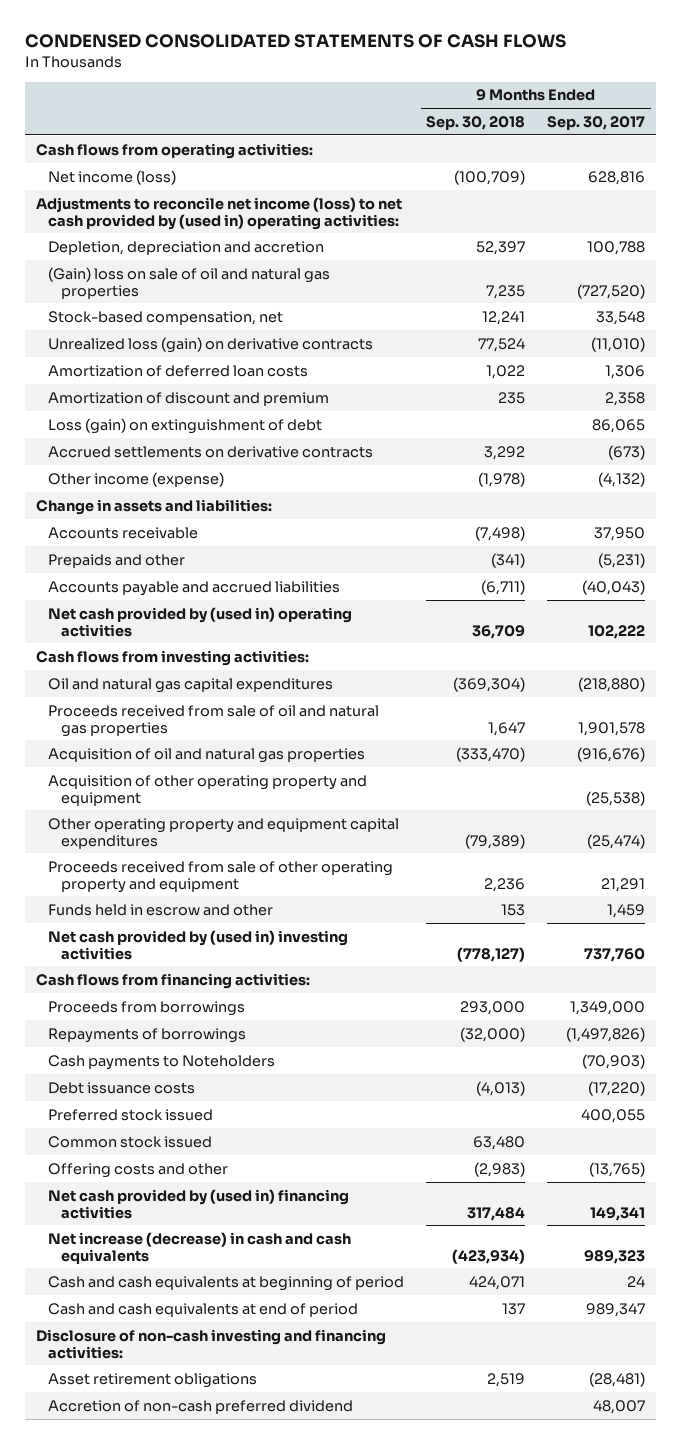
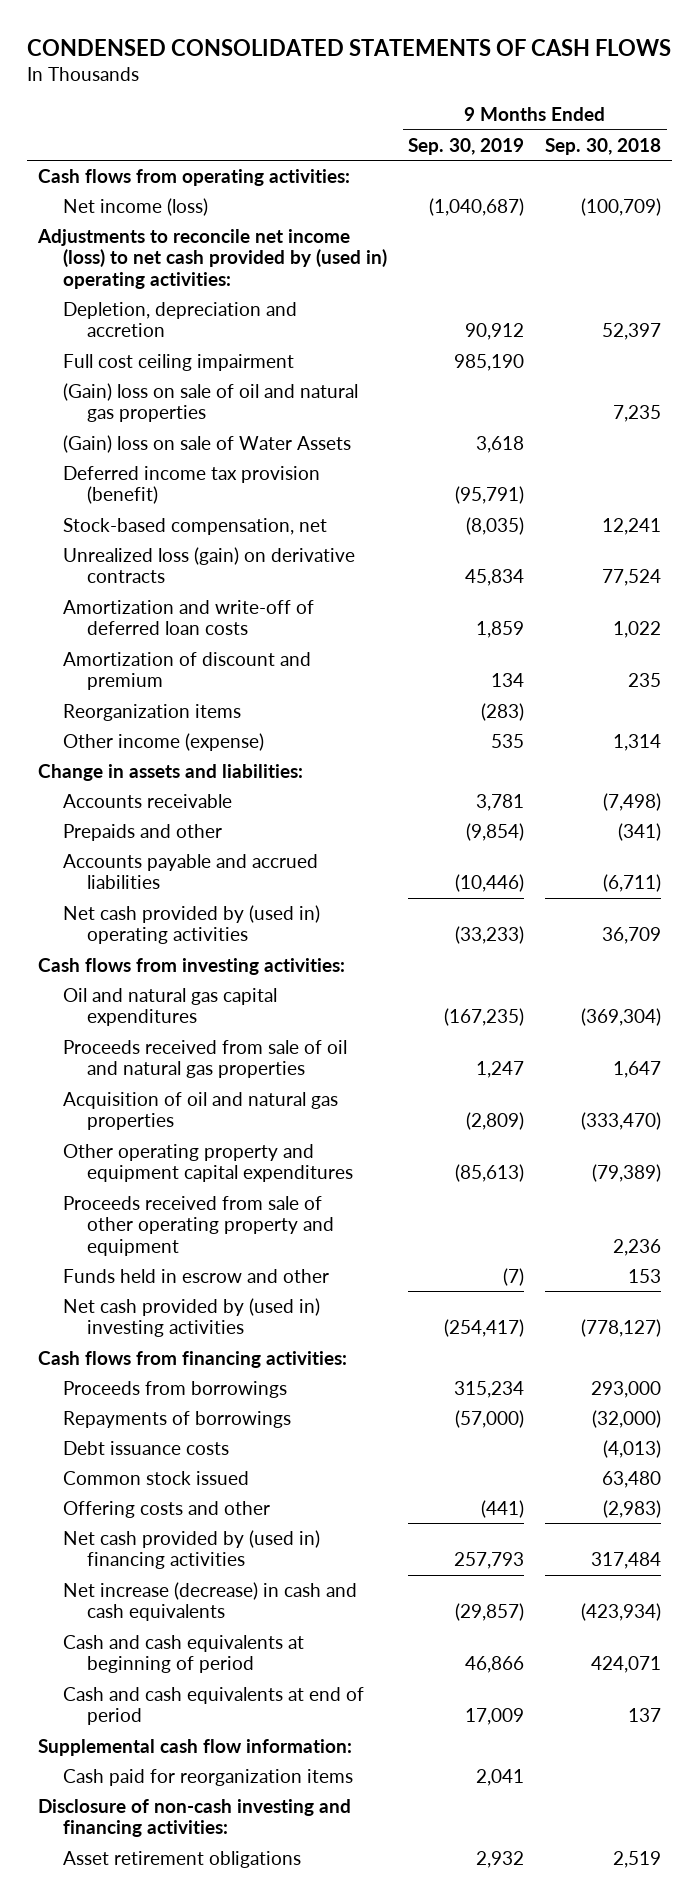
[547,115,646,130] Sep. 30, 2017 -> none
none -> [408,137,525,155] Sep. 30, 2019
none -> [62,353,294,371] Full cost ceiling impairment
none -> [62,434,351,453] (Gain) loss on sale of Water Assets
none -> [62,465,320,505] Deferred income tax provision (benefit)
[48,364,309,377] Amortization of deferred loan costs -> [62,599,314,636] Amortization and write-off of deferred loan costs
[48,417,323,434] Loss (gain) on extinguishment of debt -> none
[48,445,374,458] Accrued settlements on derivative contracts -> none
none -> [62,703,241,721] Reorganization items
[478,471,526,487] (1,978) -> [613,733,662,751] 1,314
[48,774,368,806] Acquisition of other operating property and equipment -> none
[48,1054,276,1070] Cash payments to Noteholders -> none
[48,1108,214,1121] Preferred stock issued -> none
none -> [38,1738,353,1756] Supplemental cash flow information:
none -> [62,1768,353,1786] Cash paid for reorganization items
[48,1399,354,1414] Accretion of non-cash preferred dividend -> none

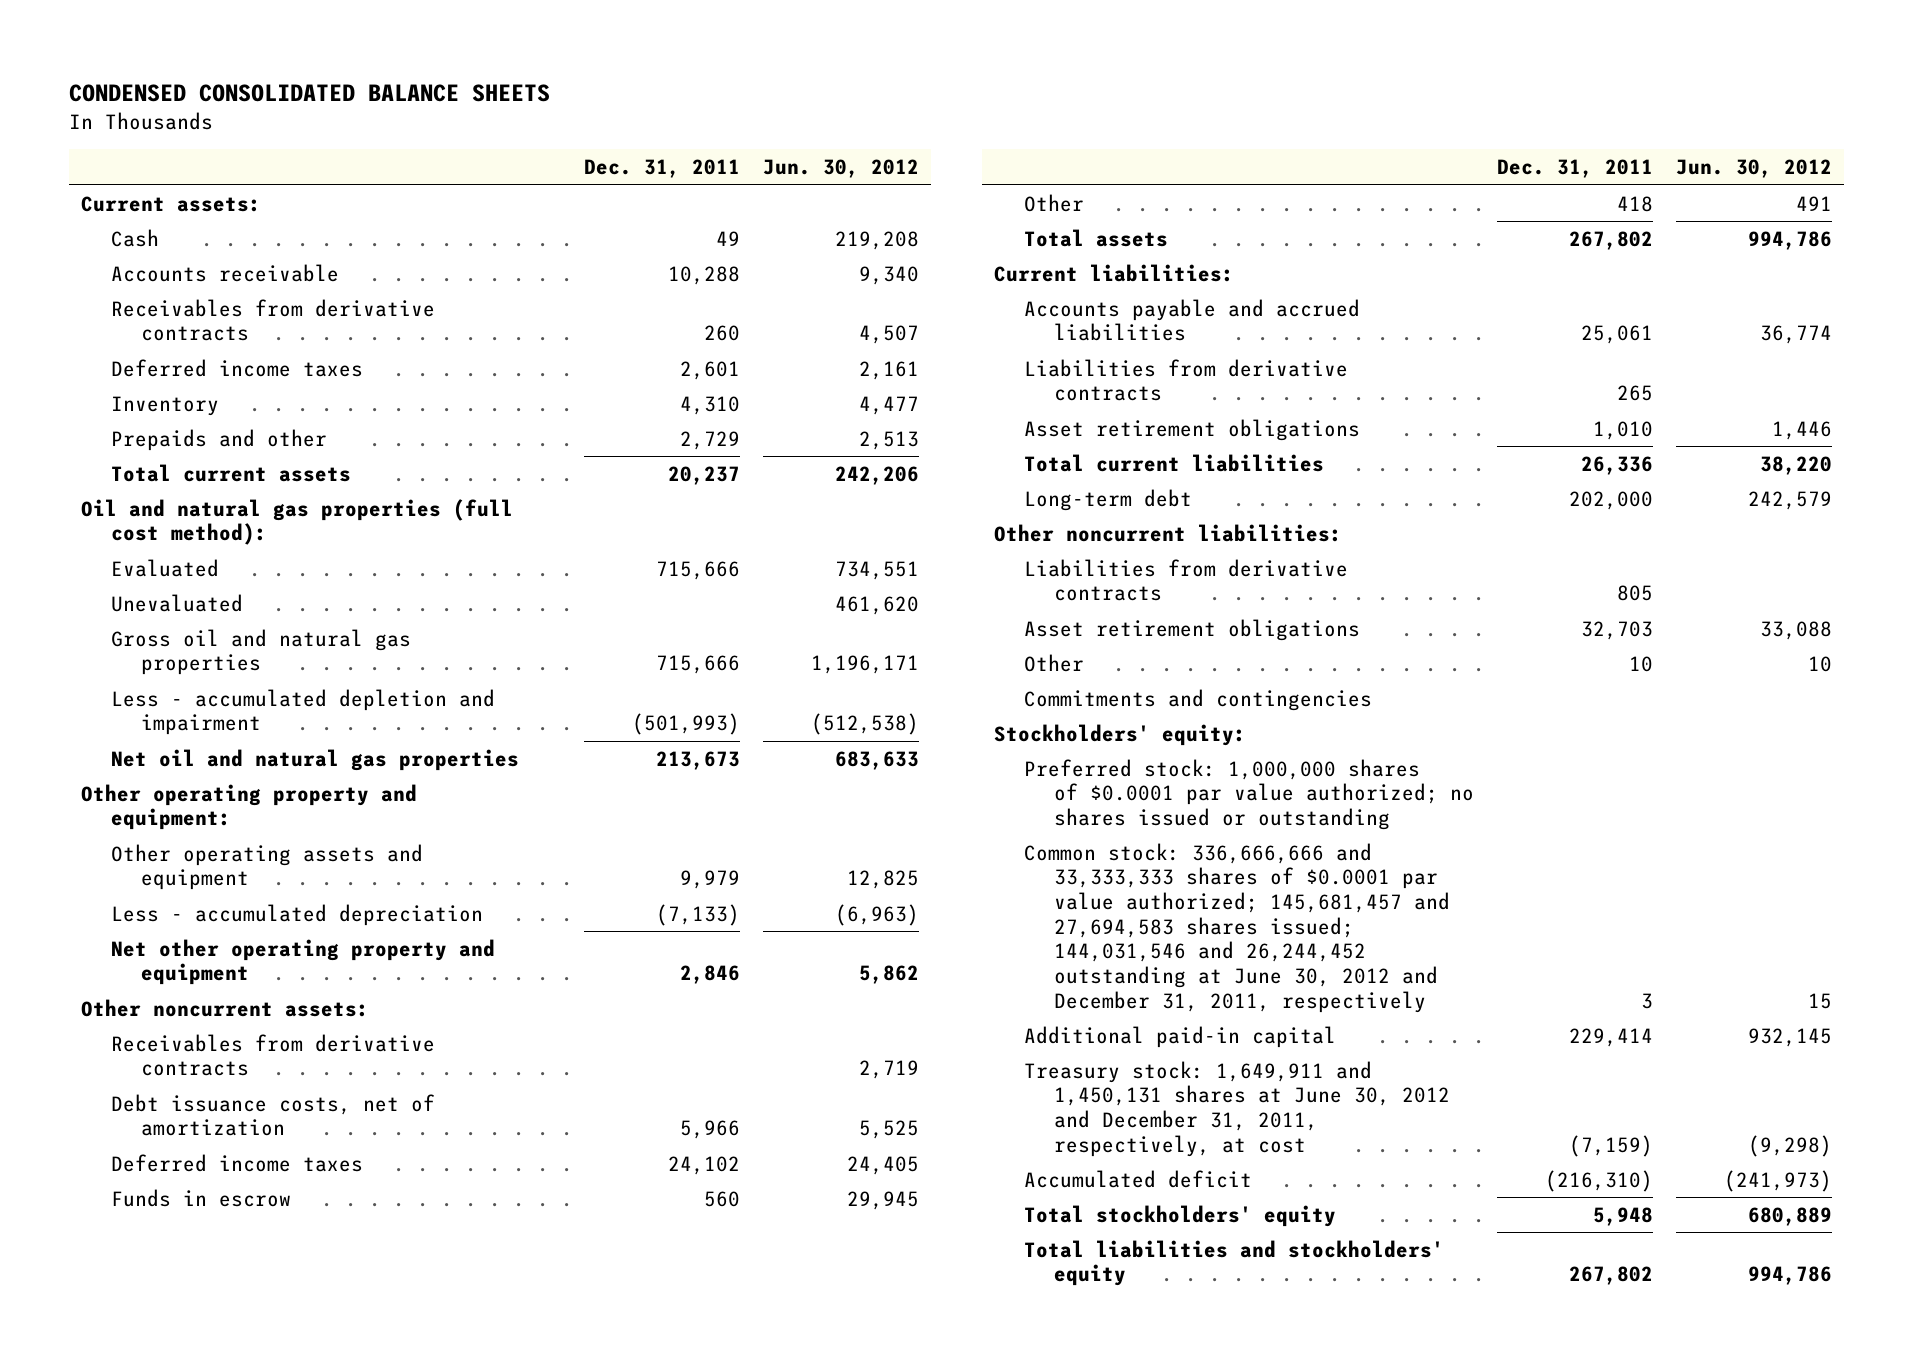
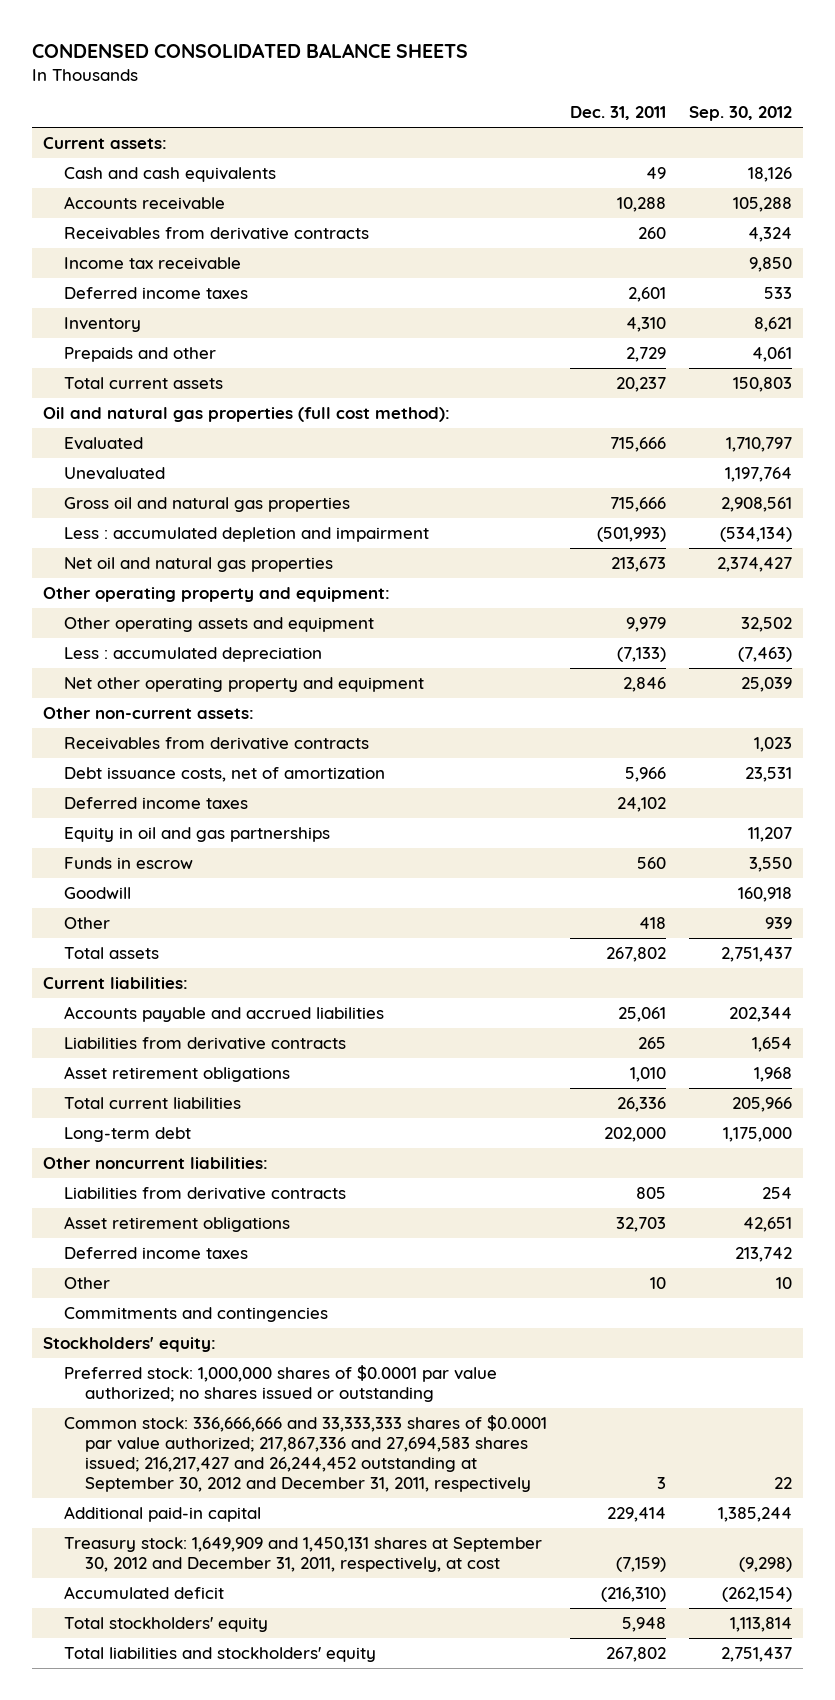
[763,159,920,179] Jun. 30, 2012 -> none
none -> [688,106,792,122] Sep. 30, 2012
[111,228,160,247] Cash -> [64,166,277,182] Cash and cash equivalents
none -> [64,256,242,270] Income tax receivable
[111,688,496,736] Less - accumulated depletion and impairment -> [64,526,430,542] Less : accumulated depletion and impairment
[111,903,484,926] Less - accumulated depreciation -> [64,646,323,662] Less : accumulated depreciation
[81,998,370,1017] Other noncurrent assets: -> [42,706,254,719] Other non-current assets:
none -> [64,826,331,842] Equity in oil and gas partnerships
none -> [64,886,132,899] Goodwill
none -> [64,1246,249,1259] Deferred income taxes
[1023,842,1450,1013] Common stock: 336,666,666 and 33,333,333 shares of $0.0001 par value authorized; 145,681,457 and 27,694,583 shares issued; 144,031,546 and 26,244,452 outstanding at June 30, 2012 and December 31, 2011, respectively -> [64,1414,548,1493] Common stock: 336,666,666 and 33,333,333 shares of $0.0001 par value authorized; 217,867,336 and 27,694,583 shares issued; 216,217,427 and 26,244,452 outstanding at September 30, 2012 and December 31, 2011, respectively
[1023,1060,1450,1157] Treasury stock: 1,649,911 and 1,450,131 shares at June 30, 2012 and December 31, 2011, respectively, at cost -> [64,1536,543,1572] Treasury stock: 1,649,909 and 1,450,131 shares at September 30, 2012 and December 31, 2011, respectively, at cost

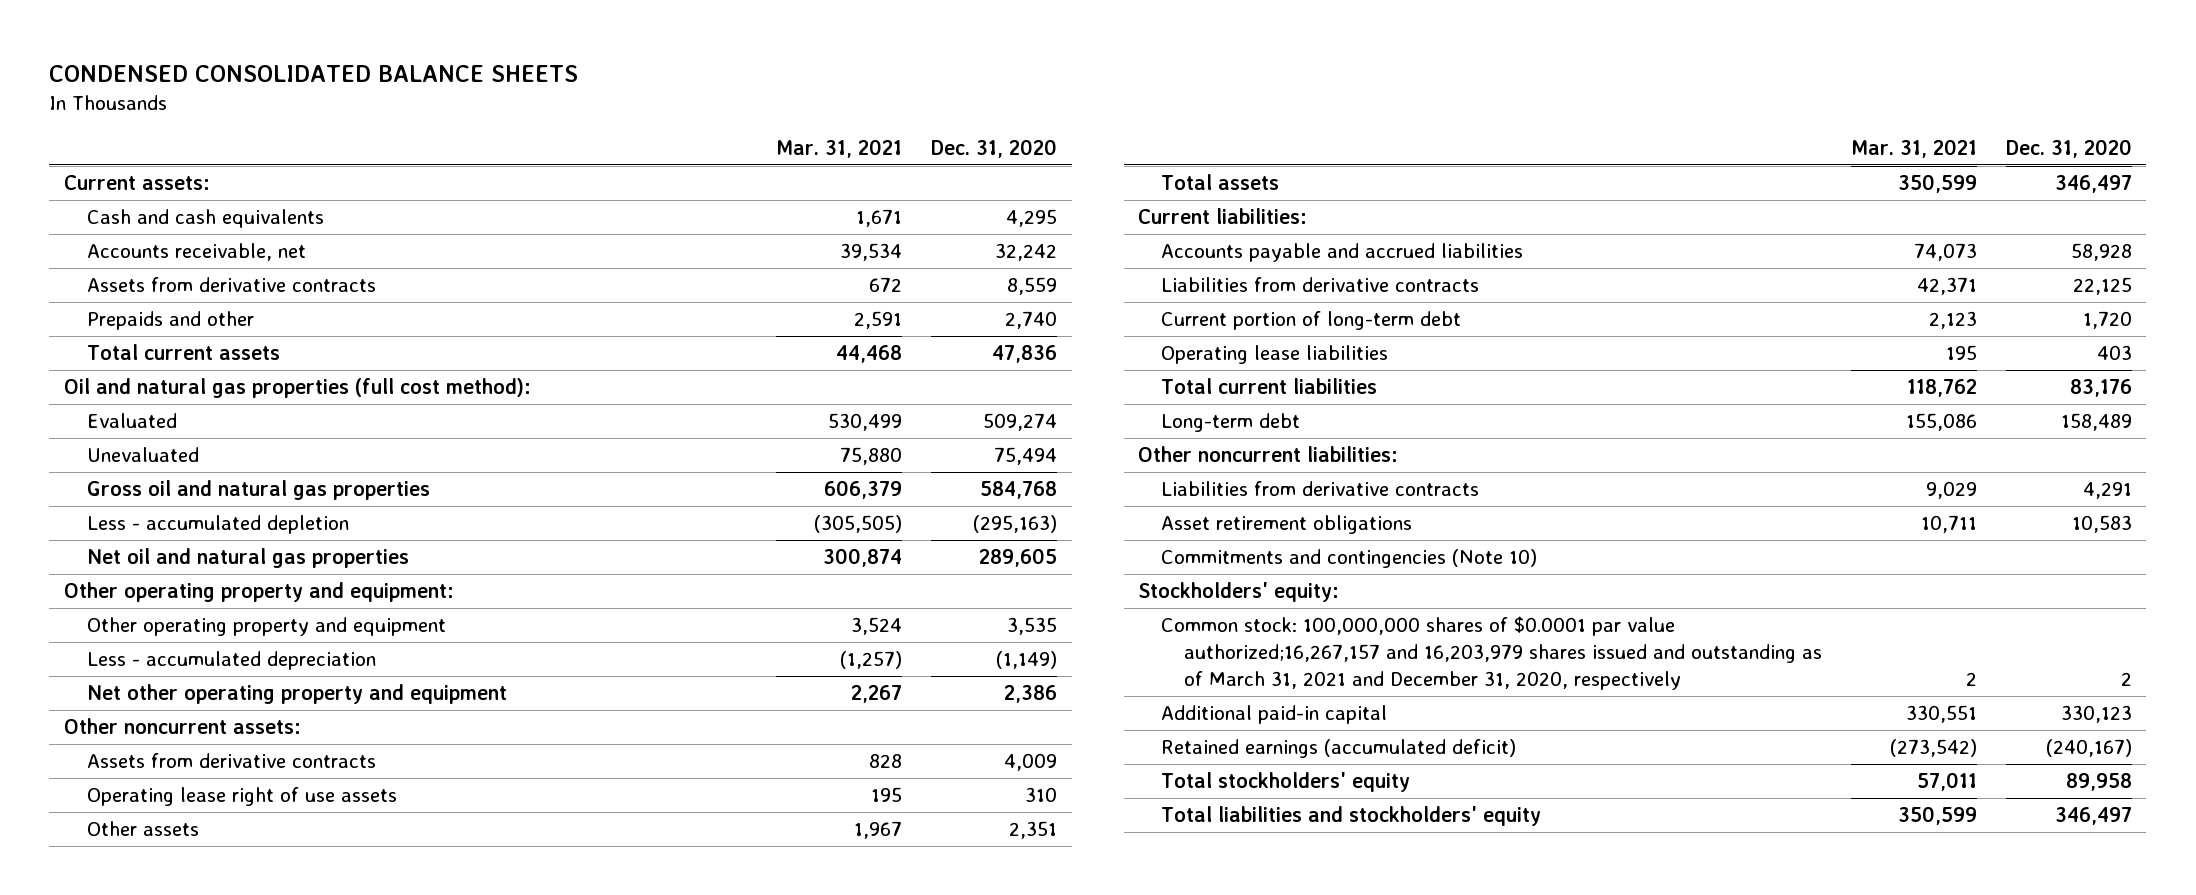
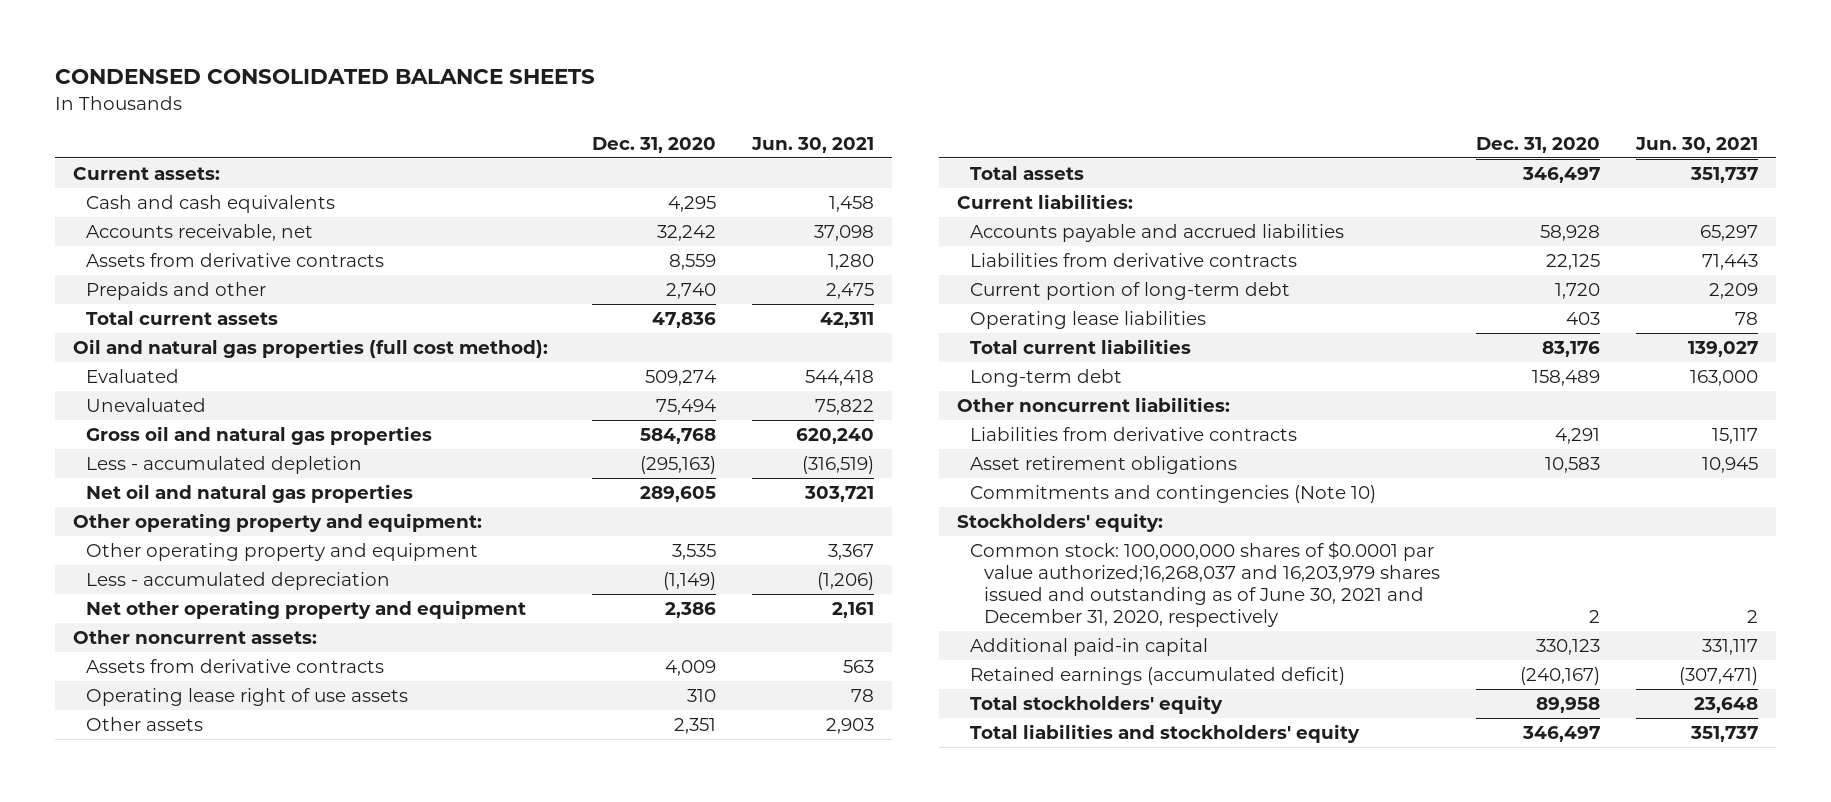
[776,138,903,158] Mar. 31, 2021 -> none
none -> [751,136,875,153] Jun. 30, 2021
[1161,616,1823,690] Common stock: 100,000,000 shares of $0.0001 par value authorized;16,267,157 and 16,203,979 shares issued and outstanding as of March 31, 2021 and December 31, 2020, respectively -> [970,541,1440,628] Common stock: 100,000,000 shares of $0.0001 par value authorized;16,268,037 and 16,203,979 shares issued and outstanding as of June 30, 2021 and December 31, 2020, respectively

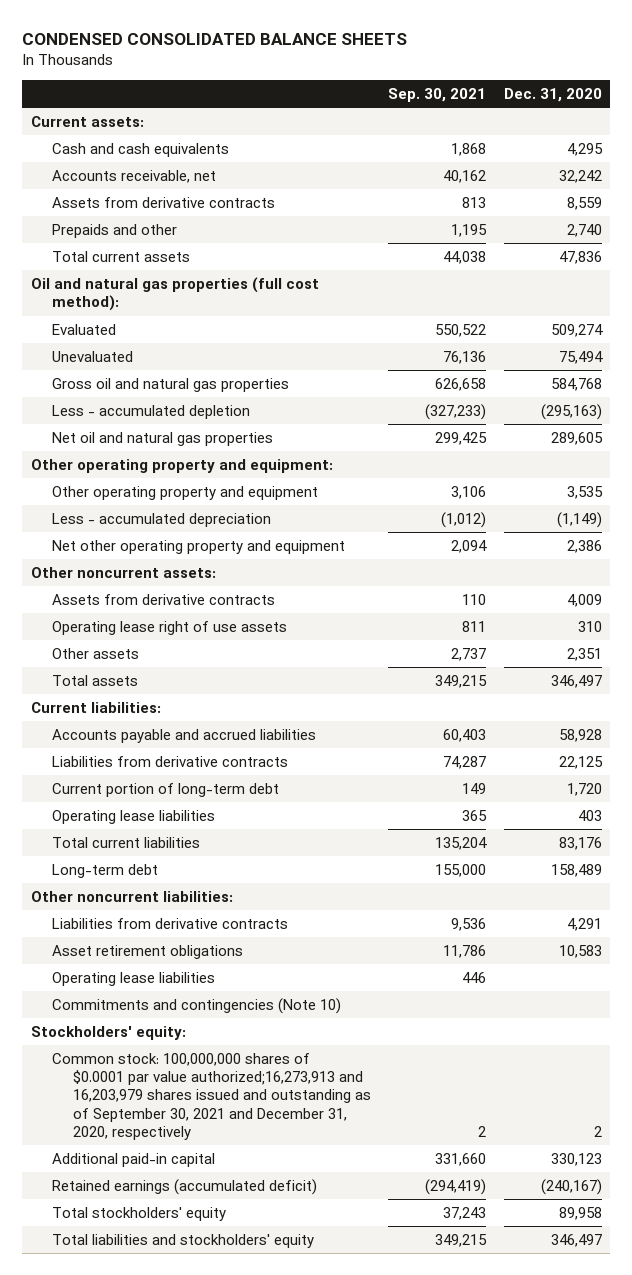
[751,136,875,153] Jun. 30, 2021 -> none
none -> [388,87,487,102] Sep. 30, 2021
none -> [51,971,215,986] Operating lease liabilities
[970,541,1440,628] Common stock: 100,000,000 shares of $0.0001 par value authorized;16,268,037 and 16,203,979 shares issued and outstanding as of June 30, 2021 and December 31, 2020, respectively -> [51,1052,371,1140] Common stock: 100,000,000 shares of $0.0001 par value authorized;16,273,913 and 16,203,979 shares issued and outstanding as of September 30, 2021 and December 31, 2020, respectively

